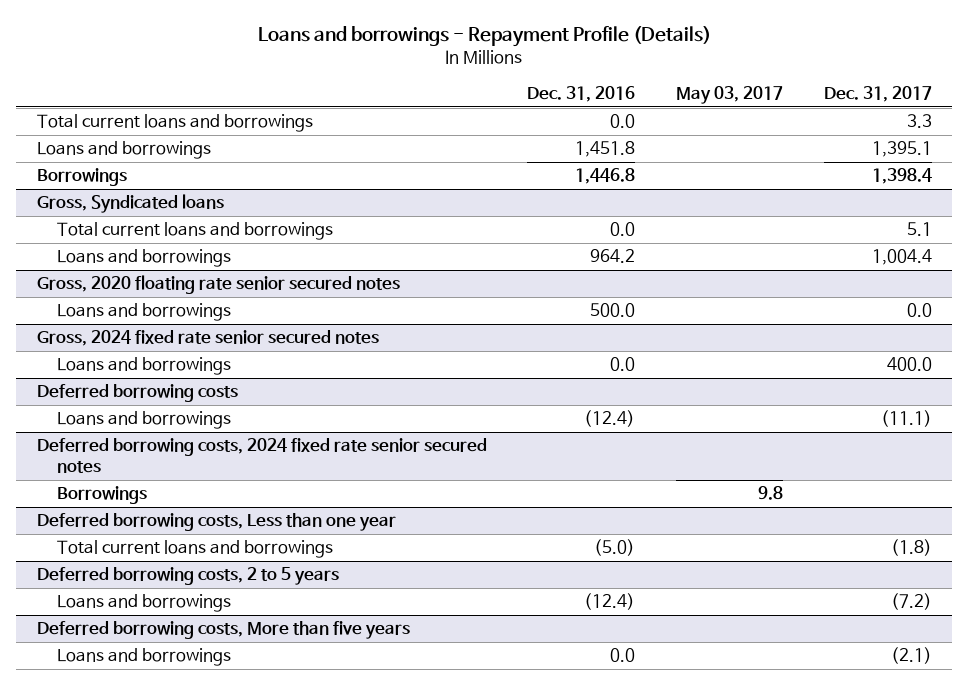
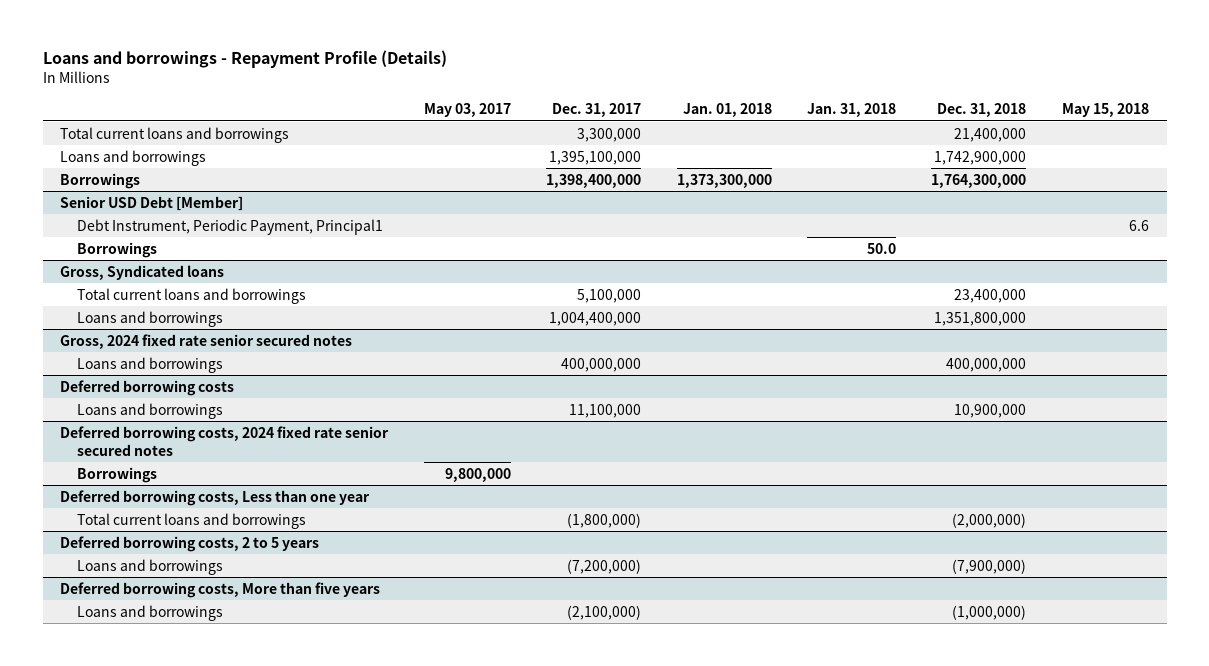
[527,85,636,102] Dec. 31, 2016 -> none
none -> [682,103,772,118] Jan. 01, 2018
none -> [806,103,896,118] Jan. 31, 2018
none -> [937,103,1027,118] Dec. 31, 2018
none -> [1061,103,1149,118] May 15, 2018
[907,114,933,129] 3.3 -> [577,127,642,142] 3,300,000
[872,141,933,158] 1,395.1 -> [549,150,642,165] 1,395,100,000
[872,168,933,185] 1,398.4 -> [546,173,642,188] 1,398,400,000
none -> [60,195,244,211] Senior USD Debt [Member]
none -> [76,218,383,235] Debt Instrument, Periodic Payment, Principal1
none -> [76,241,157,258] Borrowings
[36,275,400,295] Gross, 2020 floating rate senior secured notes -> none
[57,303,232,322] Loans and borrowings -> none
[907,222,933,237] 5.1 -> [577,288,642,303] 5,100,000
[872,249,933,266] 1,004.4 -> [549,311,642,326] 1,004,400,000
[887,357,933,372] 400.0 -> [561,357,642,372] 400,000,000
[881,410,933,428] (11.1) -> [569,403,642,418] 11,100,000
[758,486,784,501] 9.8 -> [444,467,511,482] 9,800,000
[891,539,933,557] (1.8) -> [567,512,642,528] (1,800,000)
[891,593,933,611] (7.2) -> [567,558,642,574] (7,200,000)
[891,647,933,665] (2.1) -> [567,604,642,620] (2,100,000)

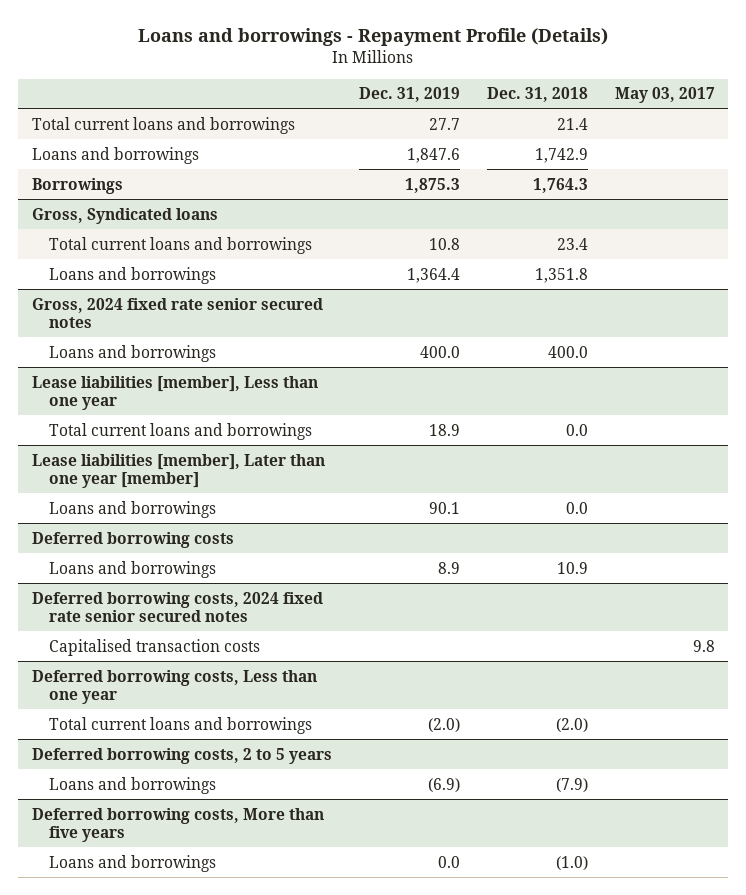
[552,103,642,118] Dec. 31, 2017 -> none
[682,103,772,118] Jan. 01, 2018 -> none
[806,103,896,118] Jan. 31, 2018 -> none
[1061,103,1149,118] May 15, 2018 -> none
none -> [358,87,460,103] Dec. 31, 2019
[60,195,244,211] Senior USD Debt [Member] -> none
[76,218,383,235] Debt Instrument, Periodic Payment, Principal1 -> none
[76,241,157,258] Borrowings -> none
[954,127,1027,142] 21,400,000 -> [556,117,588,130] 21.4
[934,150,1027,165] 1,742,900,000 -> [534,147,588,163] 1,742.9
[931,173,1027,188] 1,764,300,000 -> [532,177,588,193] 1,764.3
[954,288,1027,303] 23,400,000 -> [556,237,588,250] 23.4
[934,311,1027,326] 1,351,800,000 -> [534,267,588,283] 1,351.8
[946,357,1027,372] 400,000,000 -> [547,345,588,358] 400.0
none -> [31,375,318,411] Lease liabilities [member], Less than one year
none -> [49,422,313,440] Total current loans and borrowings
none -> [31,453,325,489] Lease liabilities [member], Later than one year [member]
none -> [49,500,217,518] Loans and borrowings
[954,403,1027,418] 10,900,000 -> [556,561,588,574] 10.9
[76,466,157,483] Borrowings -> none
none -> [49,638,261,656] Capitalised transaction costs
[952,512,1027,528] (2,000,000) -> [555,717,588,732] (2.0)
[952,558,1027,574] (7,900,000) -> [555,777,588,792] (7.9)
[952,604,1027,620] (1,000,000) -> [555,855,588,870] (1.0)

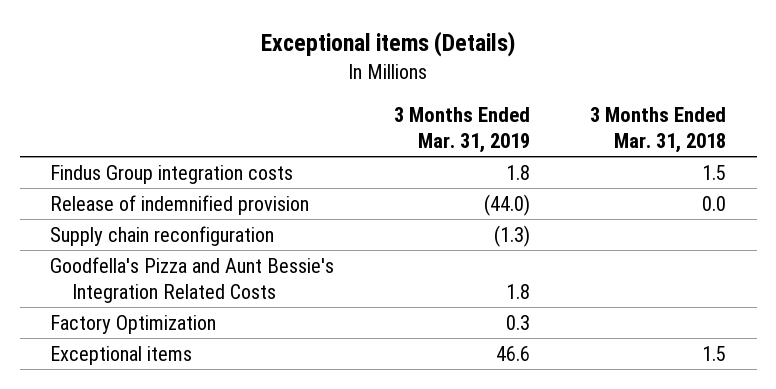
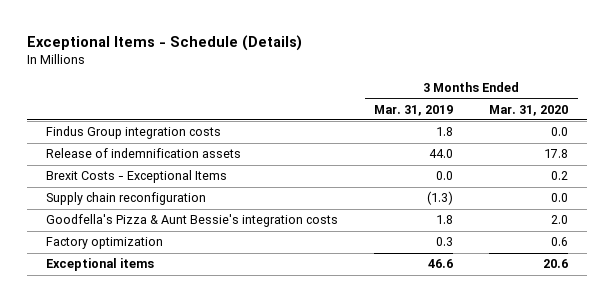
[261,31,516,58] Exceptional items (Details) -> [27,35,303,52] Exceptional Items - Schedule (Details)
[590,106,727,154] 3 Months Ended Mar. 31, 2018 -> none
none -> [489,104,569,116] Mar. 31, 2020
[49,194,309,215] Release of indemnified provision -> [45,148,241,159] Release of indemnification assets
[484,193,531,216] (44.0) -> [429,149,454,159] 44.0
none -> [45,170,227,184] Brexit Costs - Exceptional Items
[49,256,334,303] Goodfella's Pizza and Aunt Bessie's Integration Related Costs -> [45,214,338,228] Goodfella's Pizza & Aunt Bessie's integration costs
[49,314,216,334] Factory Optimization -> [45,237,163,250] Factory optimization

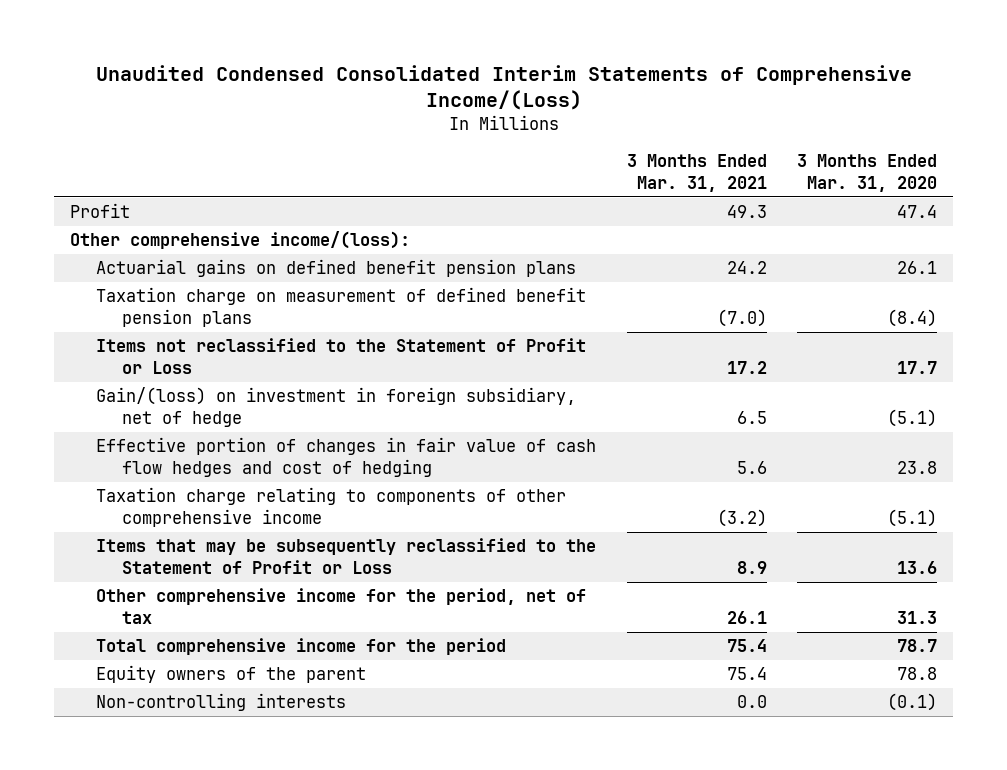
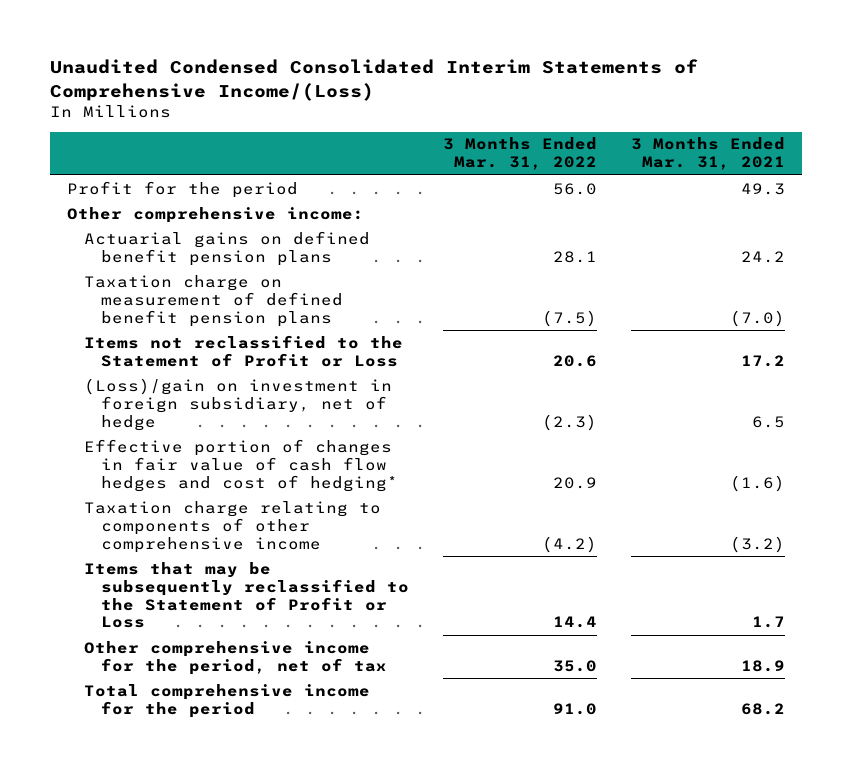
[797,154,938,193] 3 Months Ended Mar. 31, 2020 -> none
none -> [442,137,597,171] 3 Months Ended Mar. 31, 2022
[69,203,130,219] Profit -> [67,180,299,198] Profit for the period
[69,231,410,250] Other comprehensive income/(loss): -> [67,206,365,223] Other comprehensive income:
[95,387,576,427] Gain/(loss) on investment in foreign subsidiary, net of hedge -> [83,377,392,431] (Loss)/gain on investment in foreign subsidiary, net of hedge
[95,437,596,477] Effective portion of changes in fair value of cash flow hedges and cost of hedging -> [83,438,398,492] Effective portion of changes in fair value of cash flow hedges and cost of hedging*
[736,460,767,474] 5.6 -> [729,474,785,492] (1.6)
[95,665,366,684] Equity owners of the parent -> none
[95,693,346,712] Non-controlling interests -> none
[736,560,767,574] 8.9 -> [751,616,785,629] 1.7
[726,610,767,624] 26.1 -> [740,659,785,672] 18.9
[726,639,767,653] 75.4 -> [740,702,785,715] 68.2

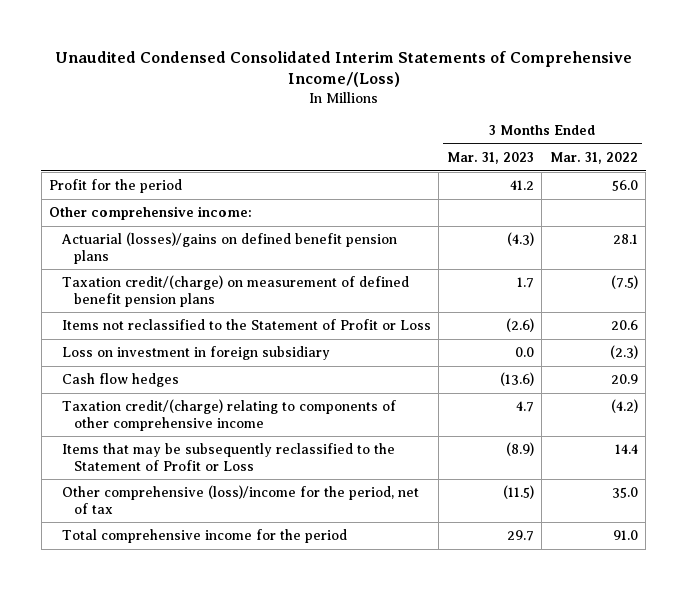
[630,137,785,171] 3 Months Ended Mar. 31, 2021 -> none
none -> [446,152,534,165] Mar. 31, 2023
[83,230,370,266] Actuarial gains on defined benefit pension plans -> [60,232,397,264] Actuarial (losses)/gains on defined benefit pension plans
[83,274,343,327] Taxation charge on measurement of defined benefit pension plans -> [61,275,409,307] Taxation credit/(charge) on measurement of defined benefit pension plans
[83,377,392,431] (Loss)/gain on investment in foreign subsidiary, net of hedge -> [61,346,330,361] Loss on investment in foreign subsidiary
[83,438,398,492] Effective portion of changes in fair value of cash flow hedges and cost of hedging* -> [61,373,179,388] Cash flow hedges
[83,500,381,553] Taxation charge relating to components of other comprehensive income -> [61,399,396,431] Taxation credit/(charge) relating to components of other comprehensive income
[83,640,387,675] Other comprehensive income for the period, net of tax -> [61,485,419,514] Other comprehensive (loss)/income for the period, net of tax

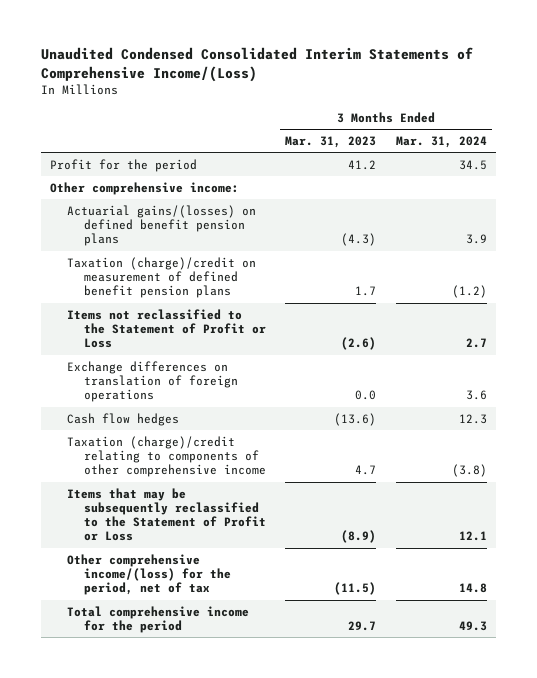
[549,152,638,165] Mar. 31, 2022 -> none
none -> [395,135,487,148] Mar. 31, 2024
[60,232,397,264] Actuarial (losses)/gains on defined benefit pension plans -> [67,204,257,247] Actuarial gains/(losses) on defined benefit pension plans
[61,275,409,307] Taxation credit/(charge) on measurement of defined benefit pension plans -> [67,256,257,299] Taxation (charge)/credit on measurement of defined benefit pension plans
[61,346,330,361] Loss on investment in foreign subsidiary -> [67,360,238,403] Exchange differences on translation of foreign operations
[61,399,396,431] Taxation credit/(charge) relating to components of other comprehensive income -> [67,435,266,478] Taxation (charge)/credit relating to components of other comprehensive income
[61,485,419,514] Other comprehensive (loss)/income for the period, net of tax -> [67,553,231,596] Other comprehensive income/(loss) for the period, net of tax

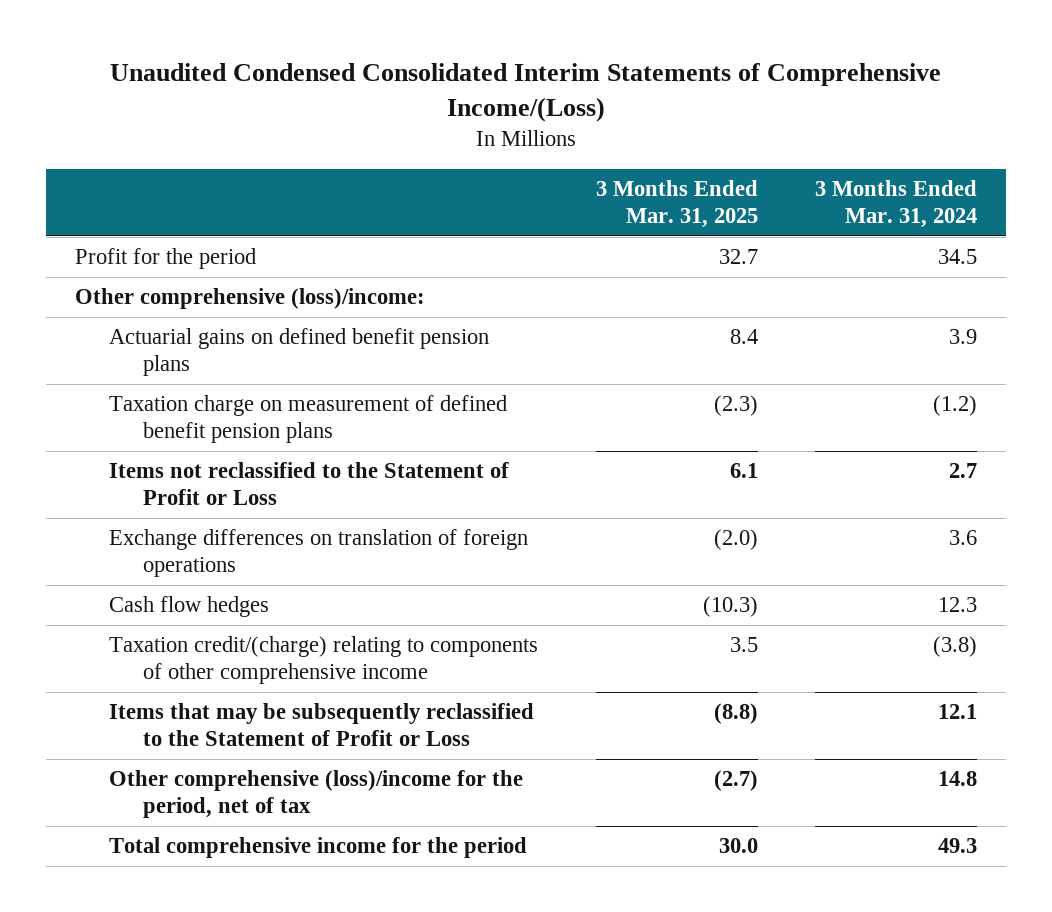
[285,135,377,148] Mar. 31, 2023 -> none
none -> [595,179,758,228] 3 Months Ended Mar. 31, 2025
[50,181,240,195] Other comprehensive income: -> [75,288,426,310] Other comprehensive (loss)/income:
[67,204,257,247] Actuarial gains/(losses) on defined benefit pension plans -> [109,328,490,377] Actuarial gains on defined benefit pension plans
[67,256,257,299] Taxation (charge)/credit on measurement of defined benefit pension plans -> [109,395,508,444] Taxation charge on measurement of defined benefit pension plans
[67,435,266,478] Taxation (charge)/credit relating to components of other comprehensive income -> [109,636,539,685] Taxation credit/(charge) relating to components of other comprehensive income
[67,553,231,596] Other comprehensive income/(loss) for the period, net of tax -> [109,770,524,819] Other comprehensive (loss)/income for the period, net of tax

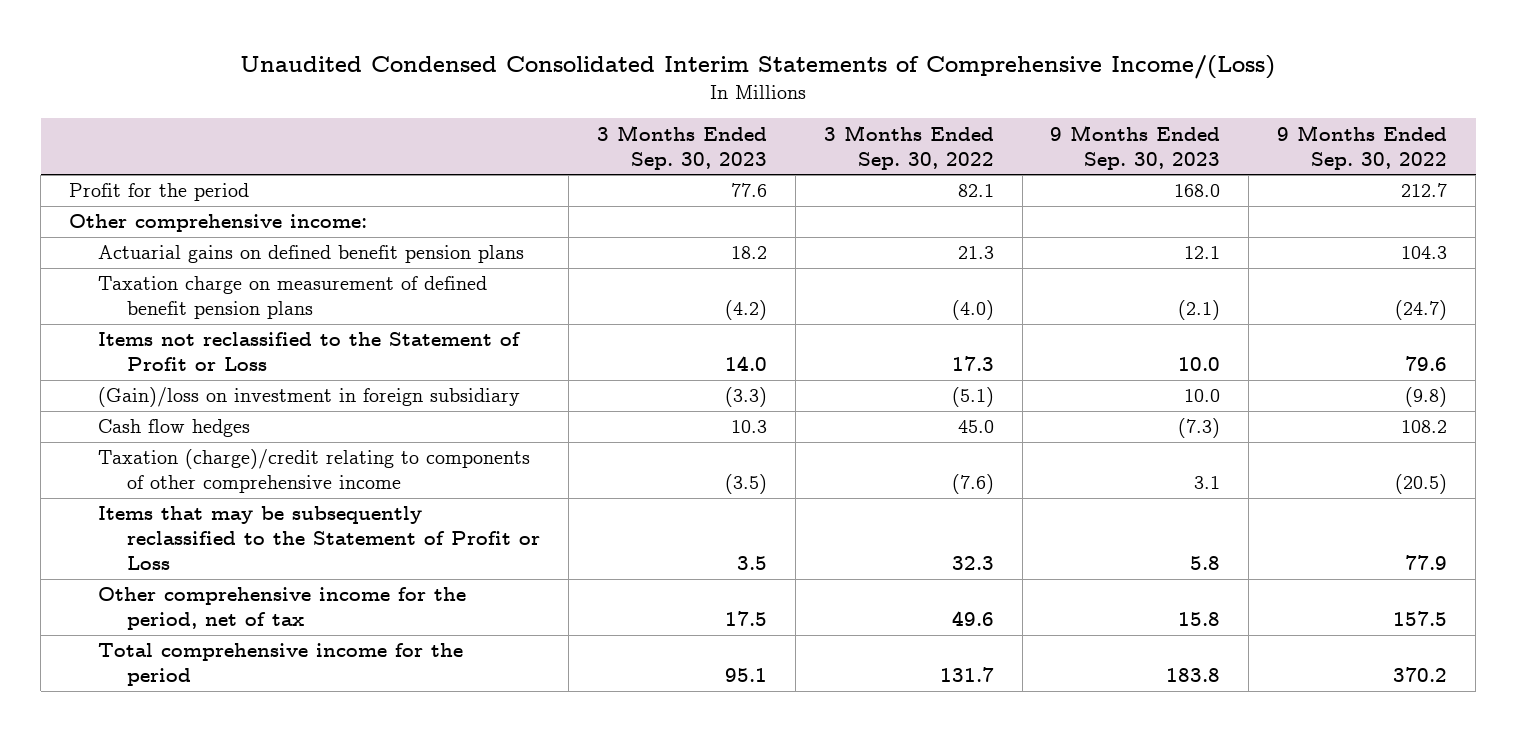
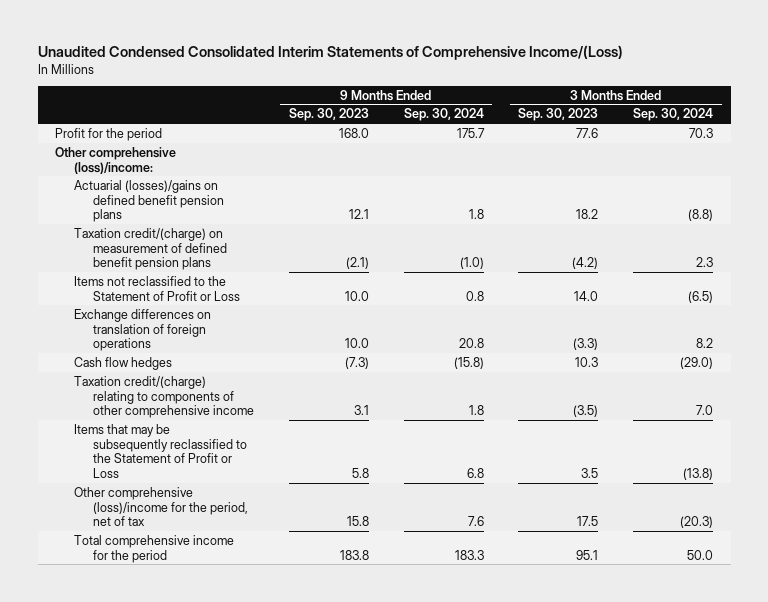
[823,124,994,170] 3 Months Ended Sep. 30, 2022 -> none
[1277,124,1448,170] 9 Months Ended Sep. 30, 2022 -> none
none -> [403,108,484,122] Sep. 30, 2024
none -> [633,108,714,122] Sep. 30, 2024
[68,214,367,233] Other comprehensive income: -> [54,146,176,174] Other comprehensive (loss)/income:
[97,245,524,264] Actuarial gains on defined benefit pension plans -> [74,179,225,223] Actuarial (losses)/gains on defined benefit pension plans
[97,276,487,320] Taxation charge on measurement of defined benefit pension plans -> [74,227,228,271] Taxation credit/(charge) on measurement of defined benefit pension plans
[97,387,520,408] (Gain)/loss on investment in foreign subsidiary -> [74,308,212,352] Exchange differences on translation of foreign operations
[97,449,530,494] Taxation (charge)/credit relating to components of other comprehensive income -> [74,375,255,419] Taxation credit/(charge) relating to components of other comprehensive income
[97,587,466,631] Other comprehensive income for the period, net of tax -> [74,486,249,527] Other comprehensive (loss)/income for the period, net of tax

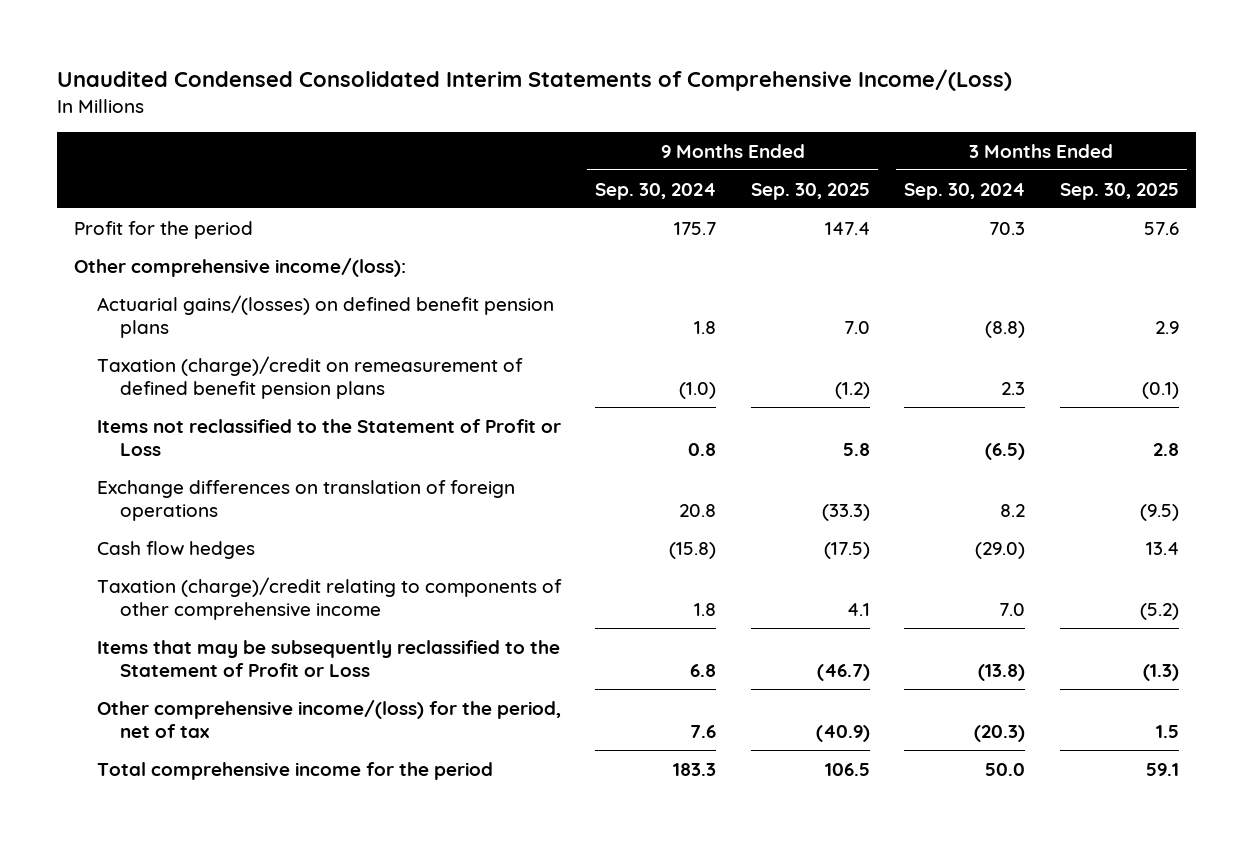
[288,108,369,122] Sep. 30, 2023 -> none
[518,108,599,122] Sep. 30, 2023 -> none
none -> [750,182,870,200] Sep. 30, 2025
none -> [1059,182,1179,200] Sep. 30, 2025
[54,146,176,174] Other comprehensive (loss)/income: -> [74,257,407,277] Other comprehensive income/(loss):
[74,179,225,223] Actuarial (losses)/gains on defined benefit pension plans -> [97,294,555,339] Actuarial gains/(losses) on defined benefit pension plans
[74,227,228,271] Taxation credit/(charge) on measurement of defined benefit pension plans -> [97,355,524,400] Taxation (charge)/credit on remeasurement of defined benefit pension plans
[74,375,255,419] Taxation credit/(charge) relating to components of other comprehensive income -> [97,576,563,621] Taxation (charge)/credit relating to components of other comprehensive income
[74,486,249,527] Other comprehensive (loss)/income for the period, net of tax -> [97,699,562,739] Other comprehensive income/(loss) for the period, net of tax

